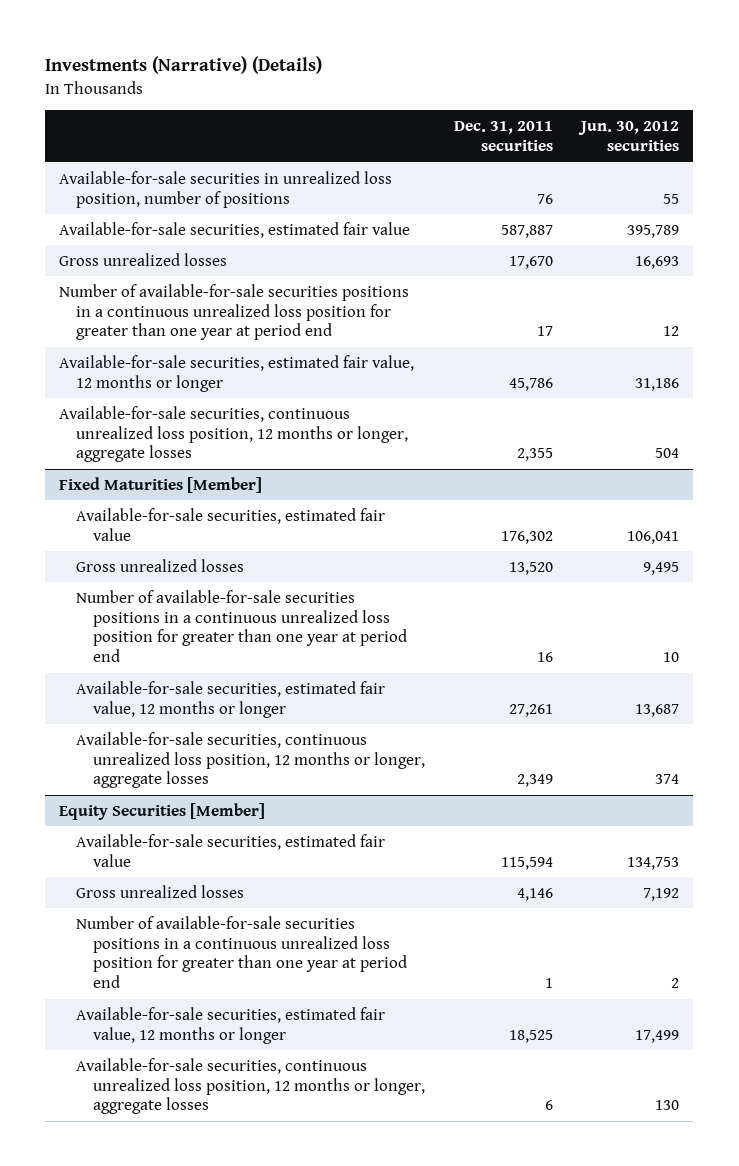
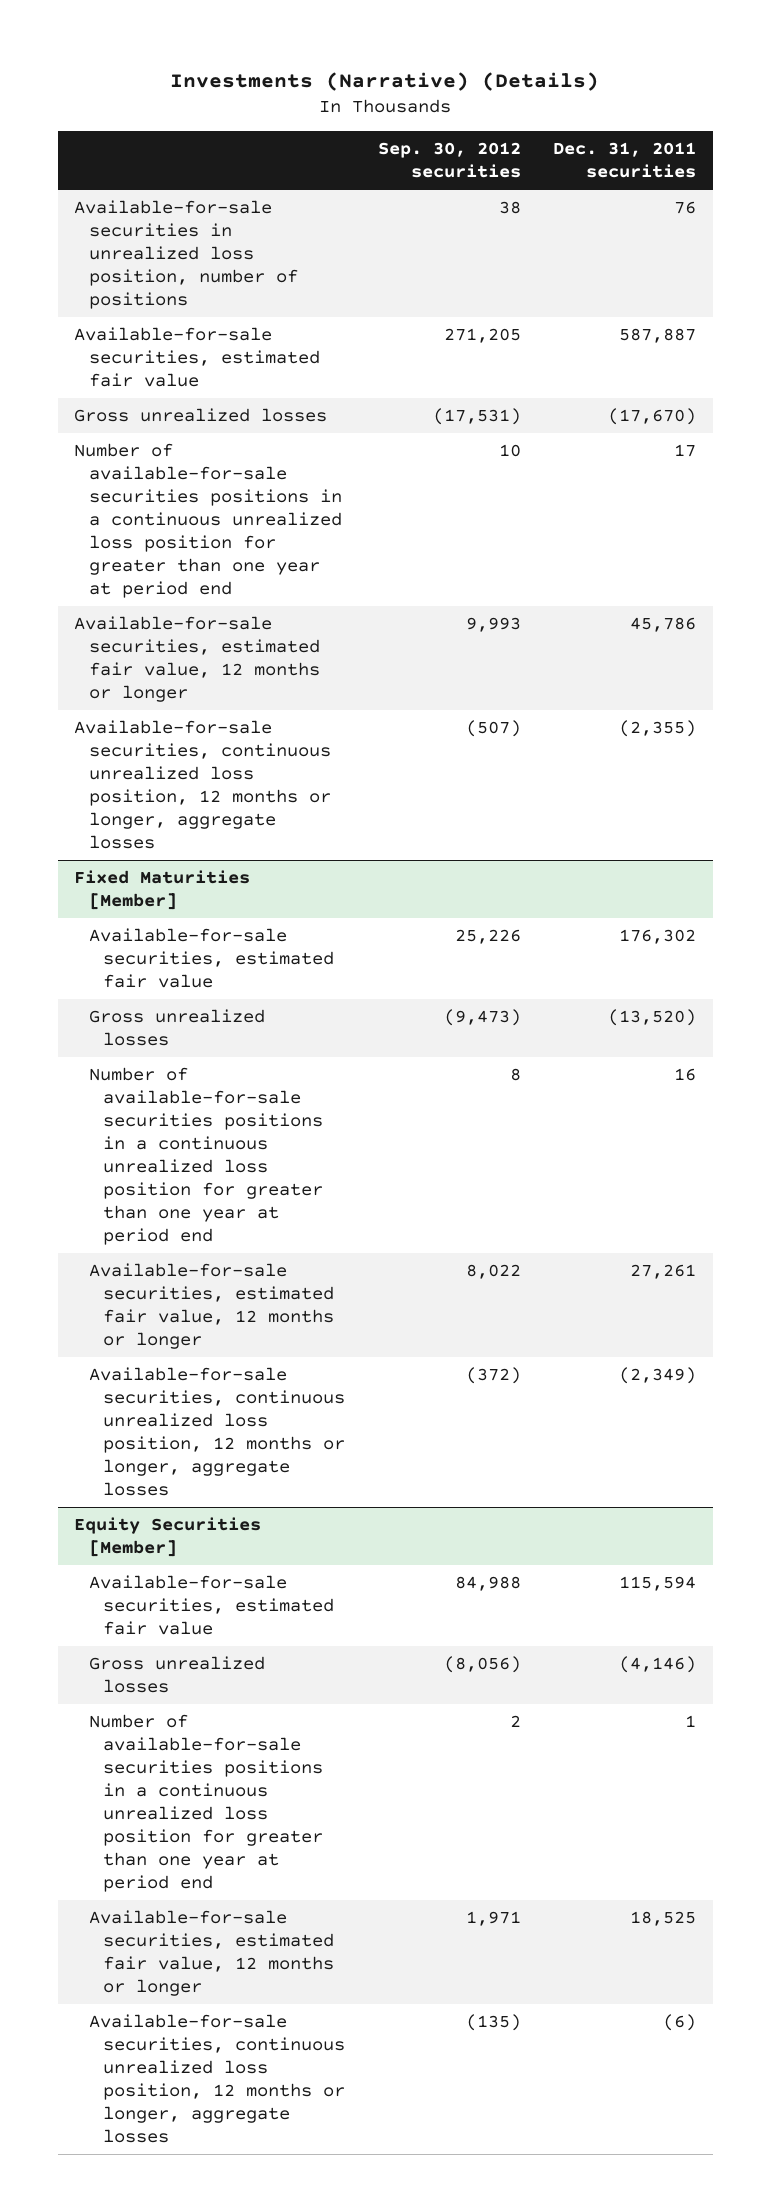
[578,121,680,152] Jun. 30, 2012 securities -> none
none -> [377,142,521,179] Sep. 30, 2012 securities
[508,255,553,269] 17,670 -> [608,408,697,426] (17,670)
[516,448,553,462] 2,355 -> [619,720,697,738] (2,355)
[508,561,553,575] 13,520 -> [608,1009,697,1027] (13,520)
[516,774,553,788] 2,349 -> [619,1367,697,1385] (2,349)
[516,887,553,901] 4,146 -> [619,1656,697,1674] (4,146)
[544,1100,553,1111] 6 -> [663,2014,697,2032] (6)

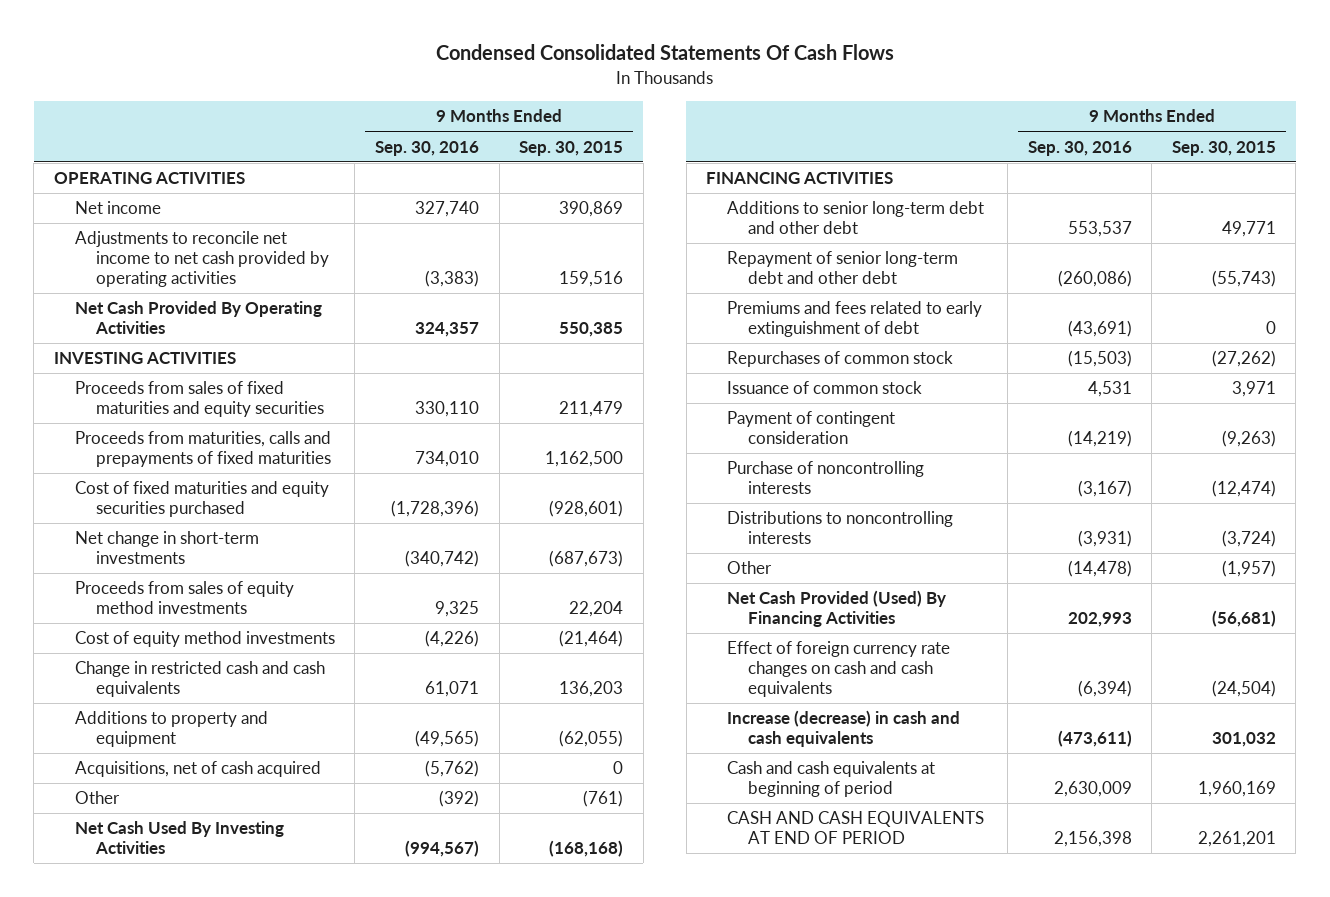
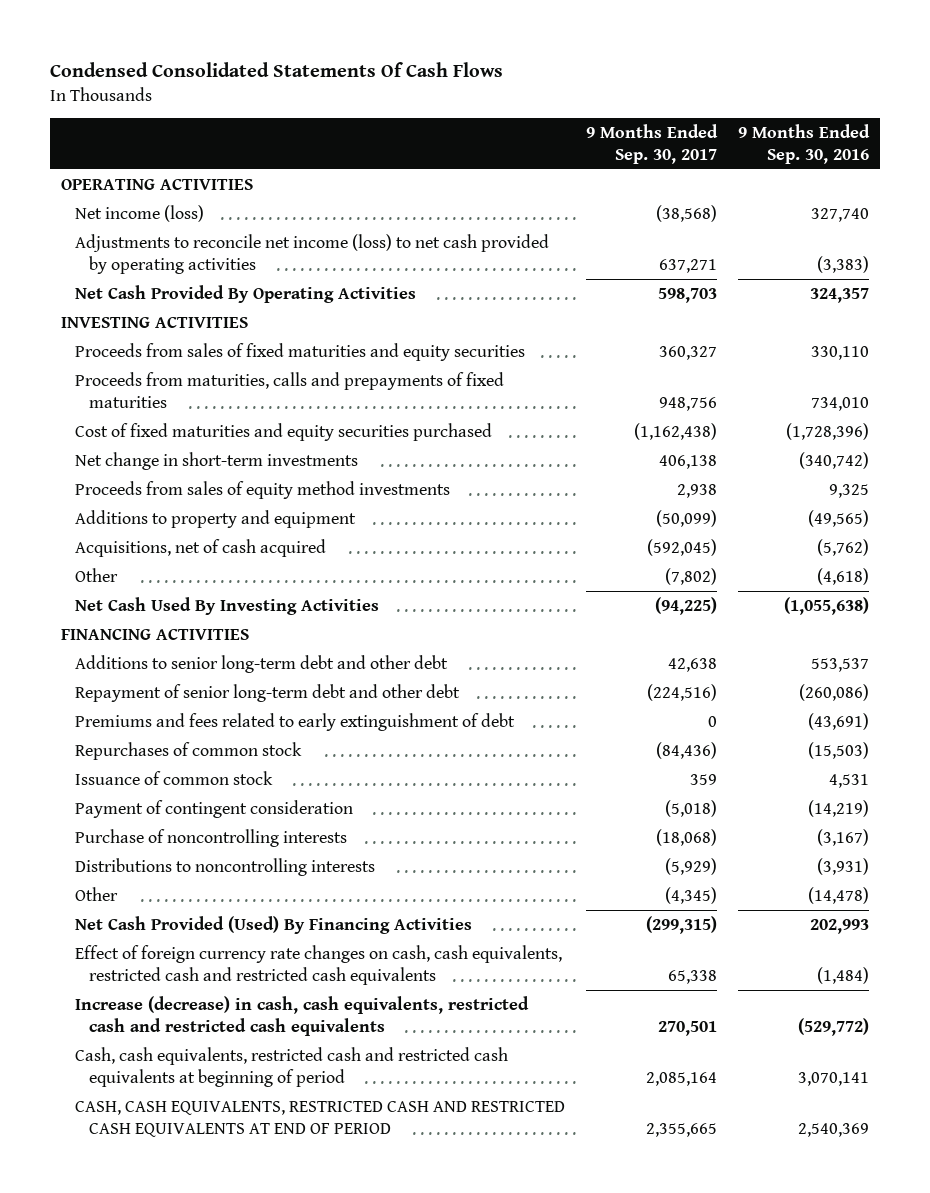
[519,140,624,156] Sep. 30, 2015 -> none
none -> [586,124,719,164] 9 Months Ended Sep. 30, 2017
[74,201,161,215] Net income -> [75,204,205,222] Net income (loss)
[74,231,329,288] Adjustments to reconcile net income to net cash provided by operating activities -> [75,233,550,274] Adjustments to reconcile net income (loss) to net cash provided by operating activities
[74,631,335,648] Cost of equity method investments -> none
[74,661,325,698] Change in restricted cash and cash equivalents -> none
[438,790,479,808] (392) -> [817,567,870,585] (4,618)
[404,840,479,858] (994,567) -> [784,596,870,615] (1,055,638)
[727,641,951,698] Effect of foreign currency rate changes on cash and cash equivalents -> [75,944,563,985] Effect of foreign currency rate changes on cash, cash equivalents, restricted cash and restricted cash equivalents
[1077,680,1132,698] (6,394) -> [817,966,870,984] (1,484)
[727,710,961,748] Increase (decrease) in cash and cash equivalents -> [75,995,530,1036] Increase (decrease) in cash, cash equivalents, restricted cash and restricted cash equivalents
[1057,730,1132,748] (473,611) -> [798,1017,870,1036] (529,772)
[727,761,936,798] Cash and cash equivalents at beginning of period -> [75,1046,509,1087] Cash, cash equivalents, restricted cash and restricted cash equivalents at beginning of period
[1053,781,1132,798] 2,630,009 -> [798,1071,870,1086] 3,070,141
[727,811,985,845] CASH AND CASH EQUIVALENTS AT END OF PERIOD -> [75,1100,566,1137] CASH, CASH EQUIVALENTS, RESTRICTED CASH AND RESTRICTED CASH EQUIVALENTS AT END OF PERIOD
[1053,831,1132,848] 2,156,398 -> [798,1122,870,1137] 2,540,369

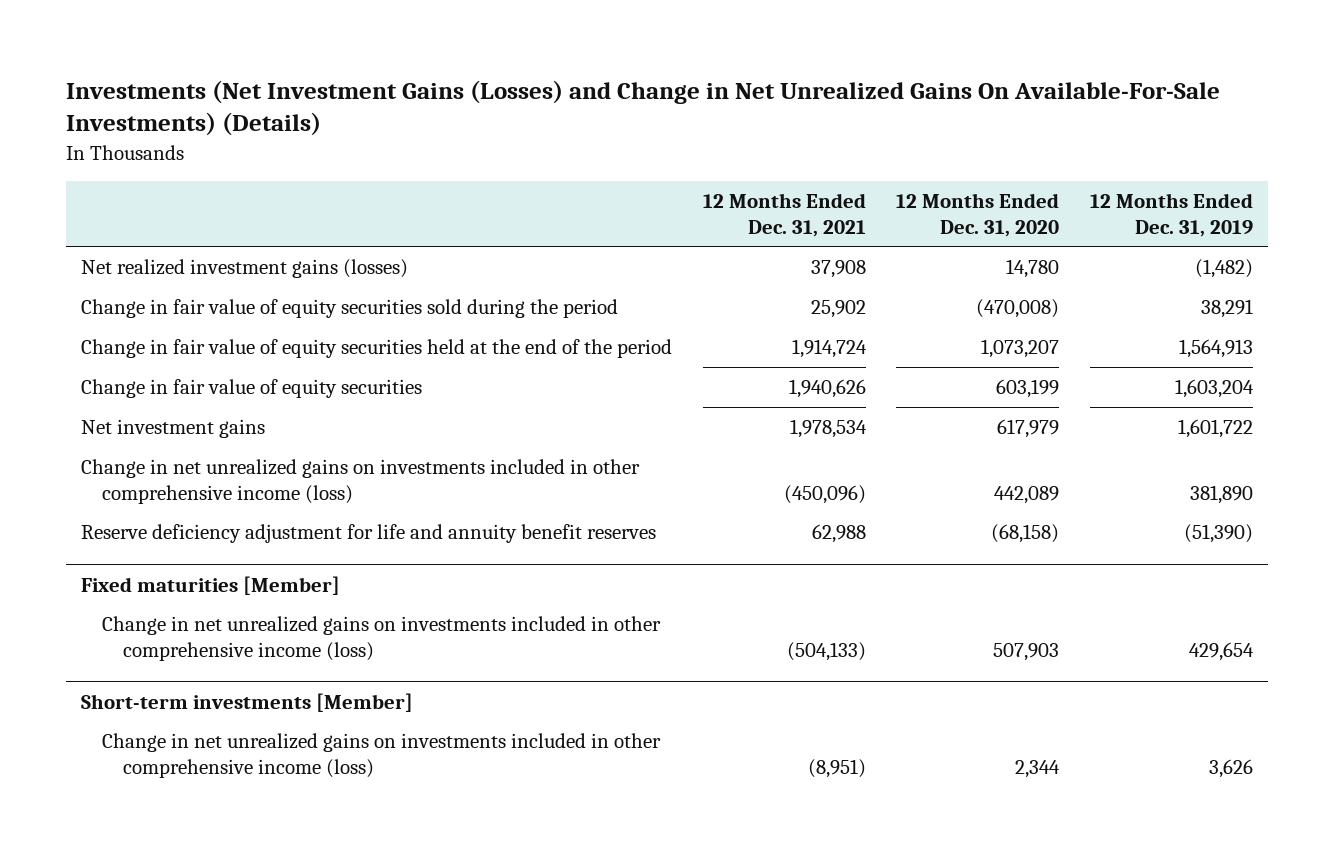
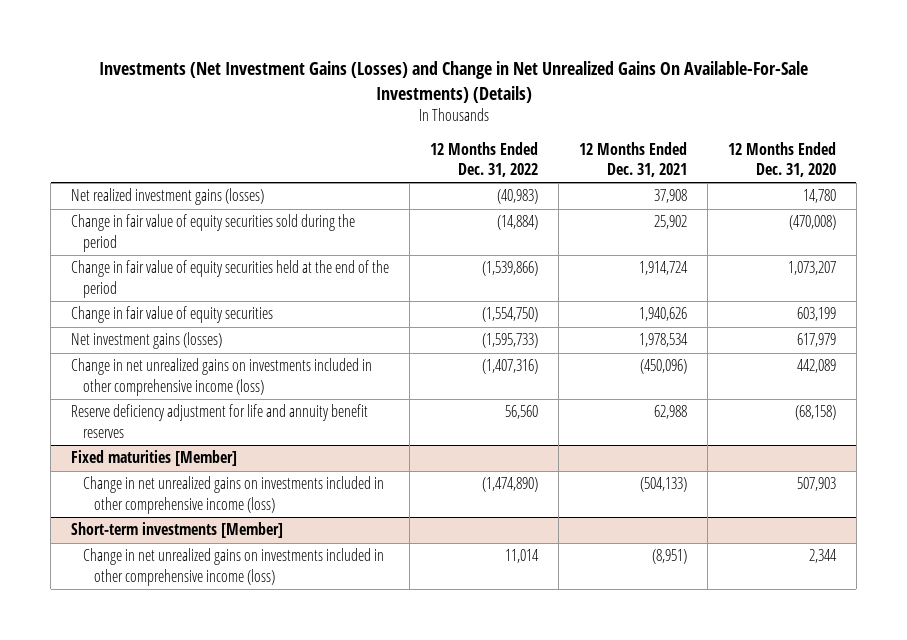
[1090,193,1254,237] 12 Months Ended Dec. 31, 2019 -> none
none -> [430,142,539,178] 12 Months Ended Dec. 31, 2022
[81,418,266,438] Net investment gains -> [71,332,223,350] Net investment gains (losses)

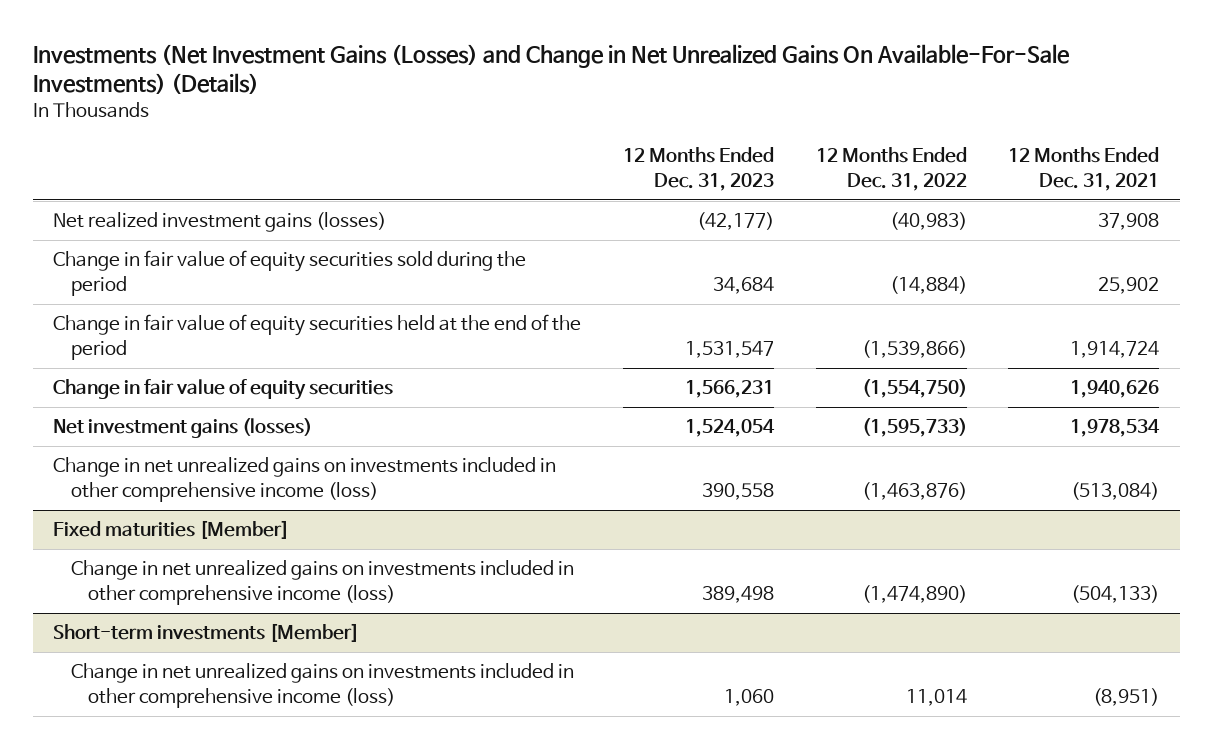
[727,142,836,178] 12 Months Ended Dec. 31, 2020 -> none
none -> [623,147,775,191] 12 Months Ended Dec. 31, 2023
[71,404,369,438] Reserve deficiency adjustment for life and annuity benefit reserves -> none
[482,359,539,375] (1,407,316) -> [861,481,967,500] (1,463,876)
[640,359,688,375] (450,096) -> [1071,481,1160,500] (513,084)

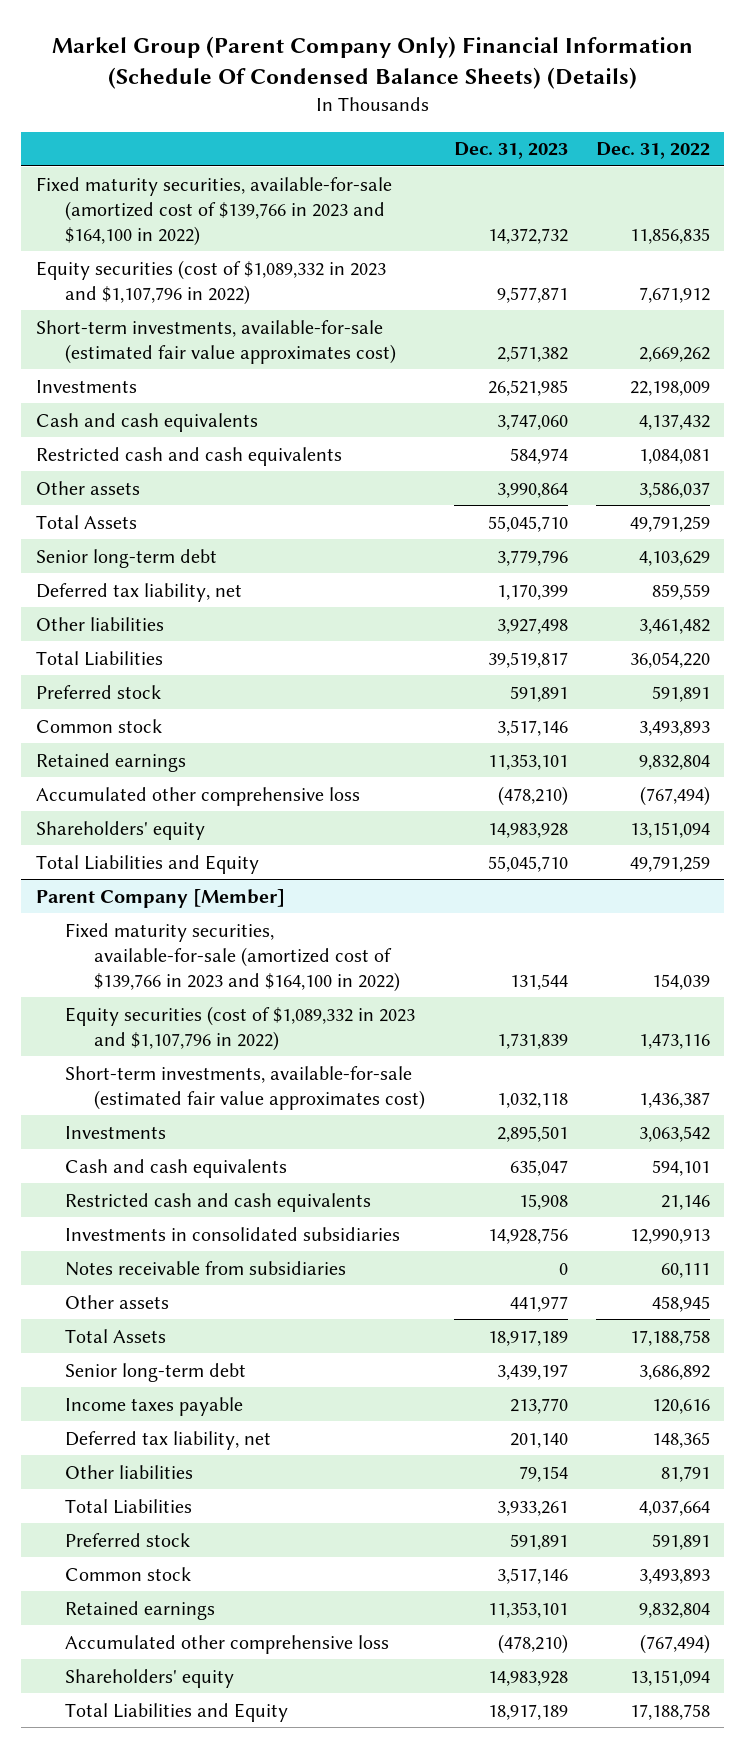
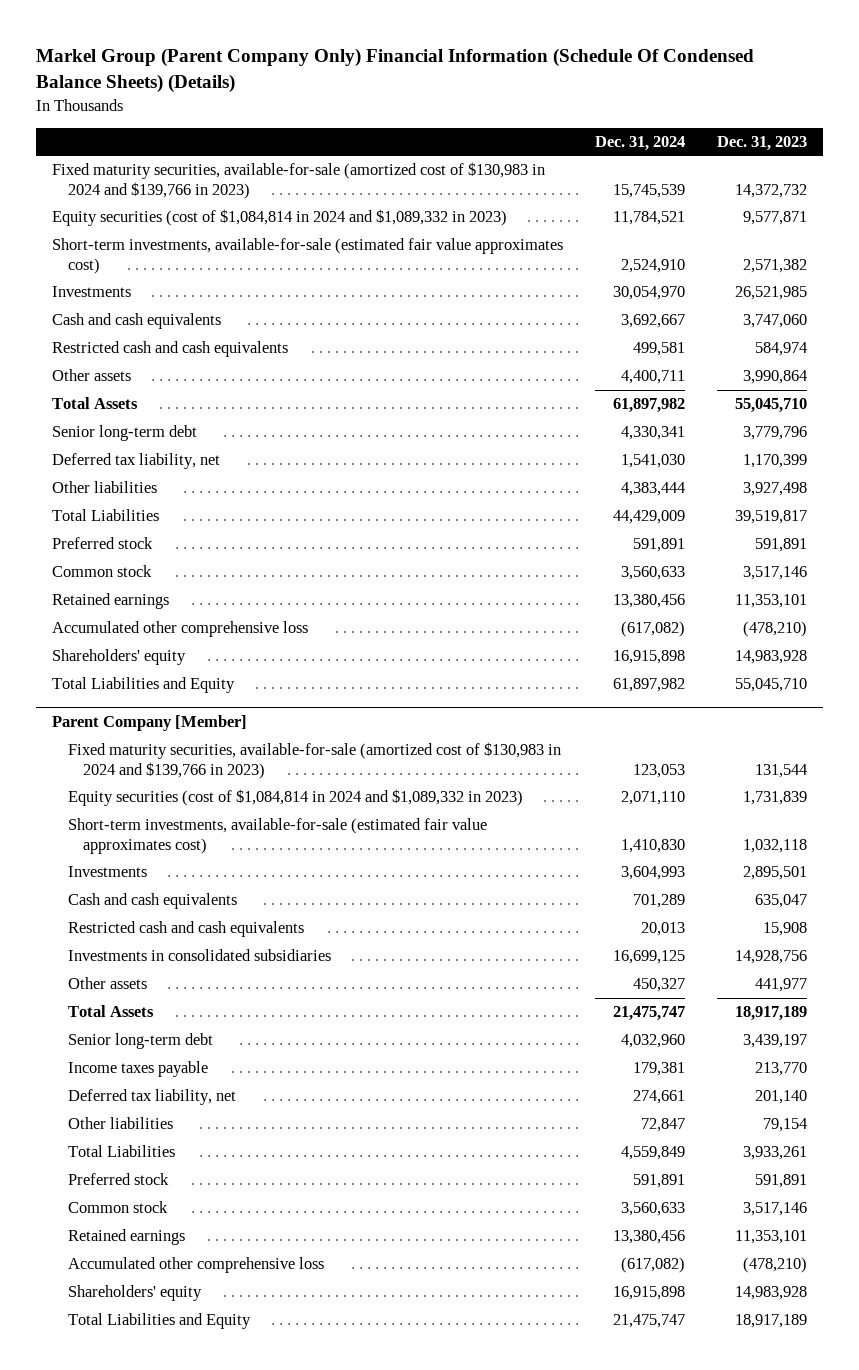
[596,142,711,160] Dec. 31, 2022 -> none
none -> [595,135,686,151] Dec. 31, 2024
[35,176,392,246] Fixed maturity securities, available-for-sale (amortized cost of $139,766 in 2023 and $164,100 in 2022) -> [52,162,546,199] Fixed maturity securities, available-for-sale (amortized cost of $130,983 in 2024 and $139,766 in 2023)
[35,259,386,305] Equity securities (cost of $1,089,332 in 2023 and $1,107,796 in 2022) -> [52,209,508,227] Equity securities (cost of $1,084,814 in 2024 and $1,089,332 in 2023)
[64,922,401,992] Fixed maturity securities, available-for-sale (amortized cost of $139,766 in 2023 and $164,100 in 2022) -> [67,742,561,779] Fixed maturity securities, available-for-sale (amortized cost of $130,983 in 2024 and $139,766 in 2023)
[64,1005,415,1051] Equity securities (cost of $1,089,332 in 2023 and $1,107,796 in 2022) -> [67,789,523,807] Equity securities (cost of $1,084,814 in 2024 and $1,089,332 in 2023)
[64,1260,346,1276] Notes receivable from subsidiaries -> none

